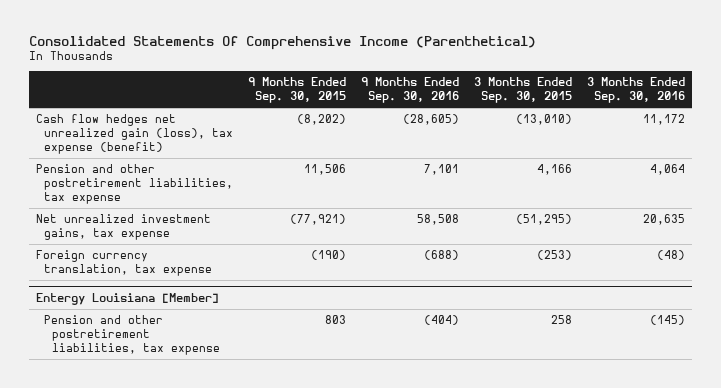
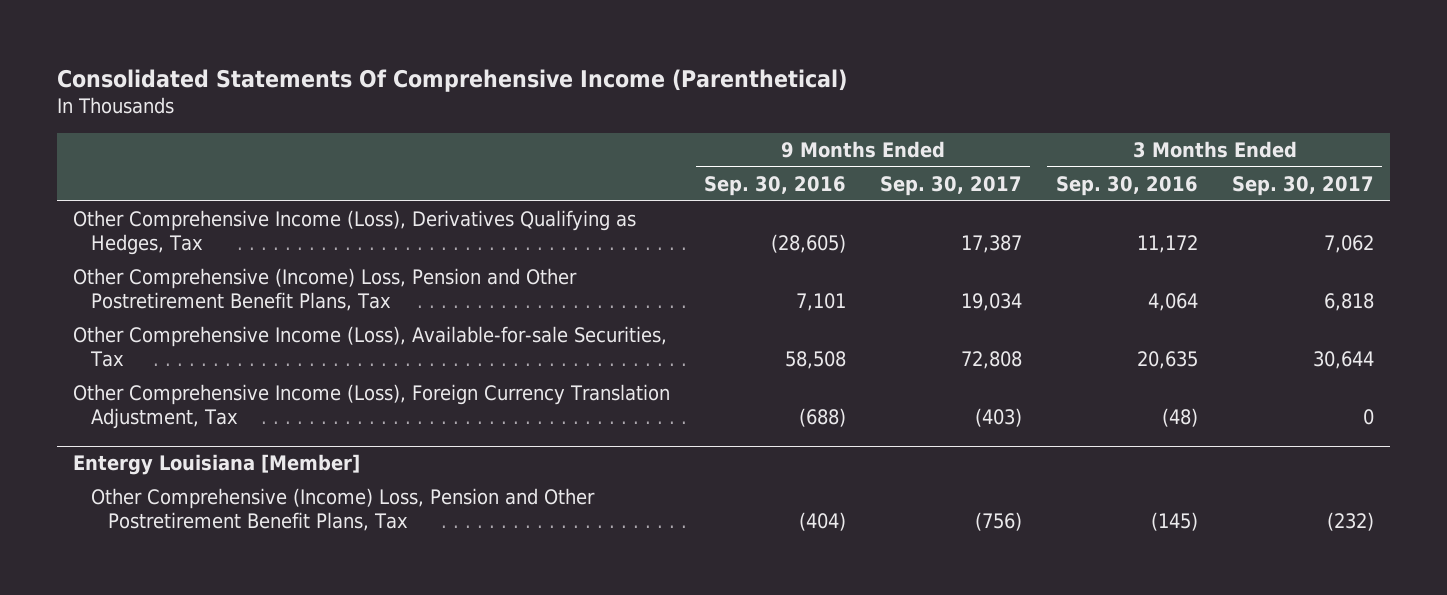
[247,77,346,104] 9 Months Ended Sep. 30, 2015 -> none
[473,77,572,104] 3 Months Ended Sep. 30, 2015 -> none
none -> [879,176,1022,197] Sep. 30, 2017
none -> [1231,176,1374,197] Sep. 30, 2017
[35,114,234,154] Cash flow hedges net unrealized gain (loss), tax expense (benefit) -> [73,210,637,256] Other Comprehensive Income (Loss), Derivatives Qualifying as Hedges, Tax
[35,164,234,204] Pension and other postretirement liabilities, tax expense -> [73,268,578,312] Other Comprehensive (Income) Loss, Pension and Other Postretirement Benefit Plans, Tax
[35,214,211,241] Net unrealized investment gains, tax expense -> [73,326,668,368] Other Comprehensive Income (Loss), Available-for-sale Securities, Tax
[35,250,213,277] Foreign currency translation, tax expense -> [73,384,671,430] Other Comprehensive Income (Loss), Foreign Currency Translation Adjustment, Tax
[44,315,221,355] Pension and other postretirement liabilities, tax expense -> [90,488,595,532] Other Comprehensive (Income) Loss, Pension and Other Postretirement Benefit Plans, Tax

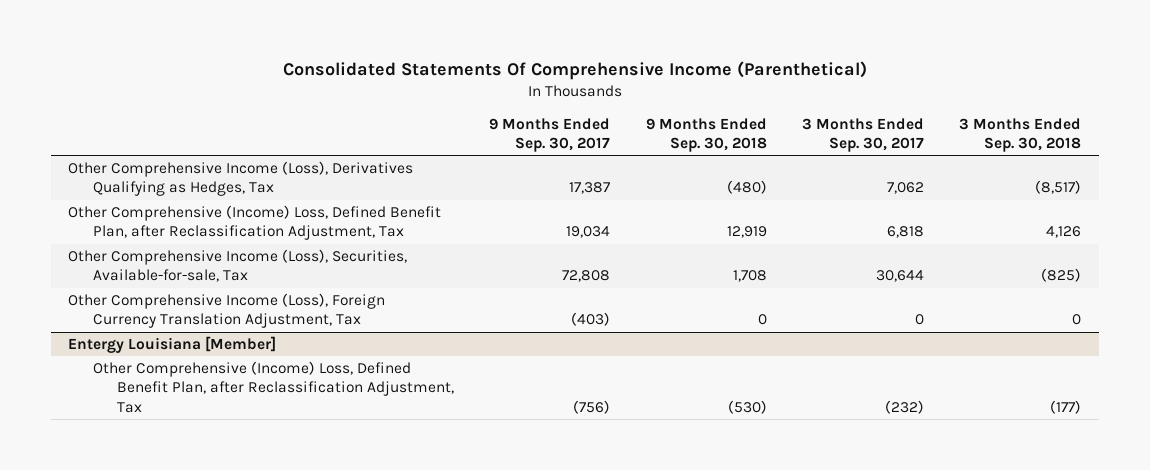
[704,176,847,197] Sep. 30, 2016 -> none
[1055,176,1198,197] Sep. 30, 2016 -> none
none -> [645,117,767,153] 9 Months Ended Sep. 30, 2018
none -> [959,117,1082,153] 3 Months Ended Sep. 30, 2018
[73,268,578,312] Other Comprehensive (Income) Loss, Pension and Other Postretirement Benefit Plans, Tax -> [68,205,442,241] Other Comprehensive (Income) Loss, Defined Benefit Plan, after Reclassification Adjustment, Tax
[73,326,668,368] Other Comprehensive Income (Loss), Available-for-sale Securities, Tax -> [68,249,408,283] Other Comprehensive Income (Loss), Securities, Available-for-sale, Tax
[90,488,595,532] Other Comprehensive (Income) Loss, Pension and Other Postretirement Benefit Plans, Tax -> [92,361,455,413] Other Comprehensive (Income) Loss, Defined Benefit Plan, after Reclassification Adjustment, Tax

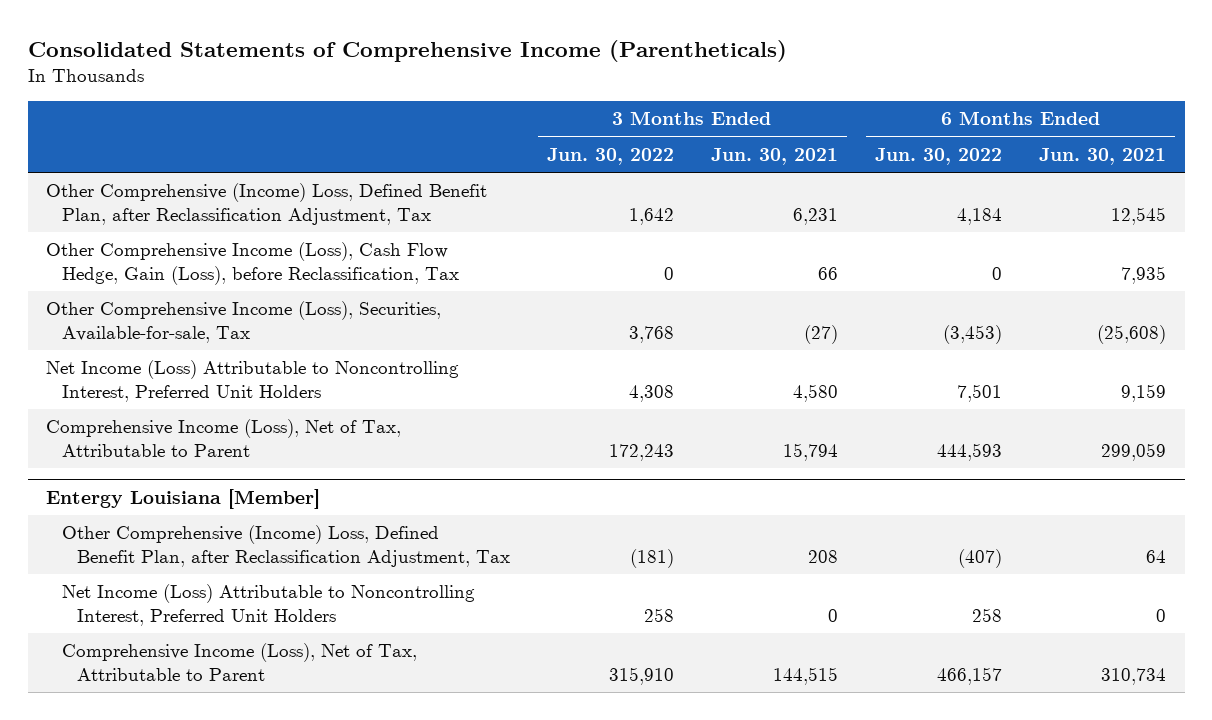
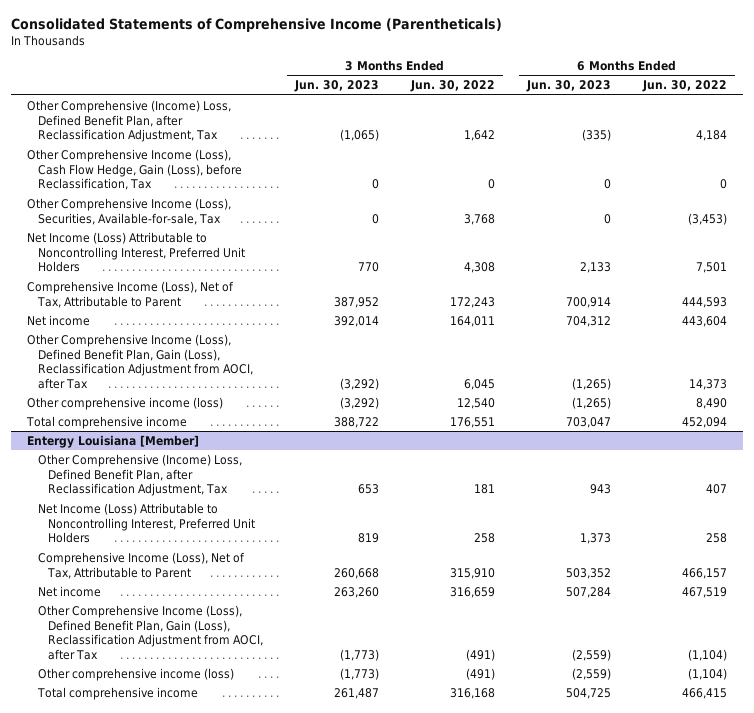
[710,147,838,165] Jun. 30, 2021 -> none
[1039,147,1167,165] Jun. 30, 2021 -> none
none -> [294,80,380,93] Jun. 30, 2023
none -> [525,80,611,93] Jun. 30, 2023
none -> [27,314,91,326] Net income
none -> [27,333,253,390] Other Comprehensive Income (Loss), Defined Benefit Plan, Gain (Loss), Reclassification Adjustment from AOCI, after Tax
none -> [27,396,224,410] Other comprehensive income (loss)
none -> [26,415,188,429] Total comprehensive income
[629,548,674,568] (181) -> [474,484,496,495] 181
[958,548,1003,568] (407) -> [705,484,727,495] 407
none -> [37,585,101,597] Net income
none -> [37,604,264,661] Other Comprehensive Income (Loss), Defined Benefit Plan, Gain (Loss), Reclassification Adjustment from AOCI, after Tax
none -> [37,667,234,681] Other comprehensive income (loss)
none -> [36,686,198,700] Total comprehensive income

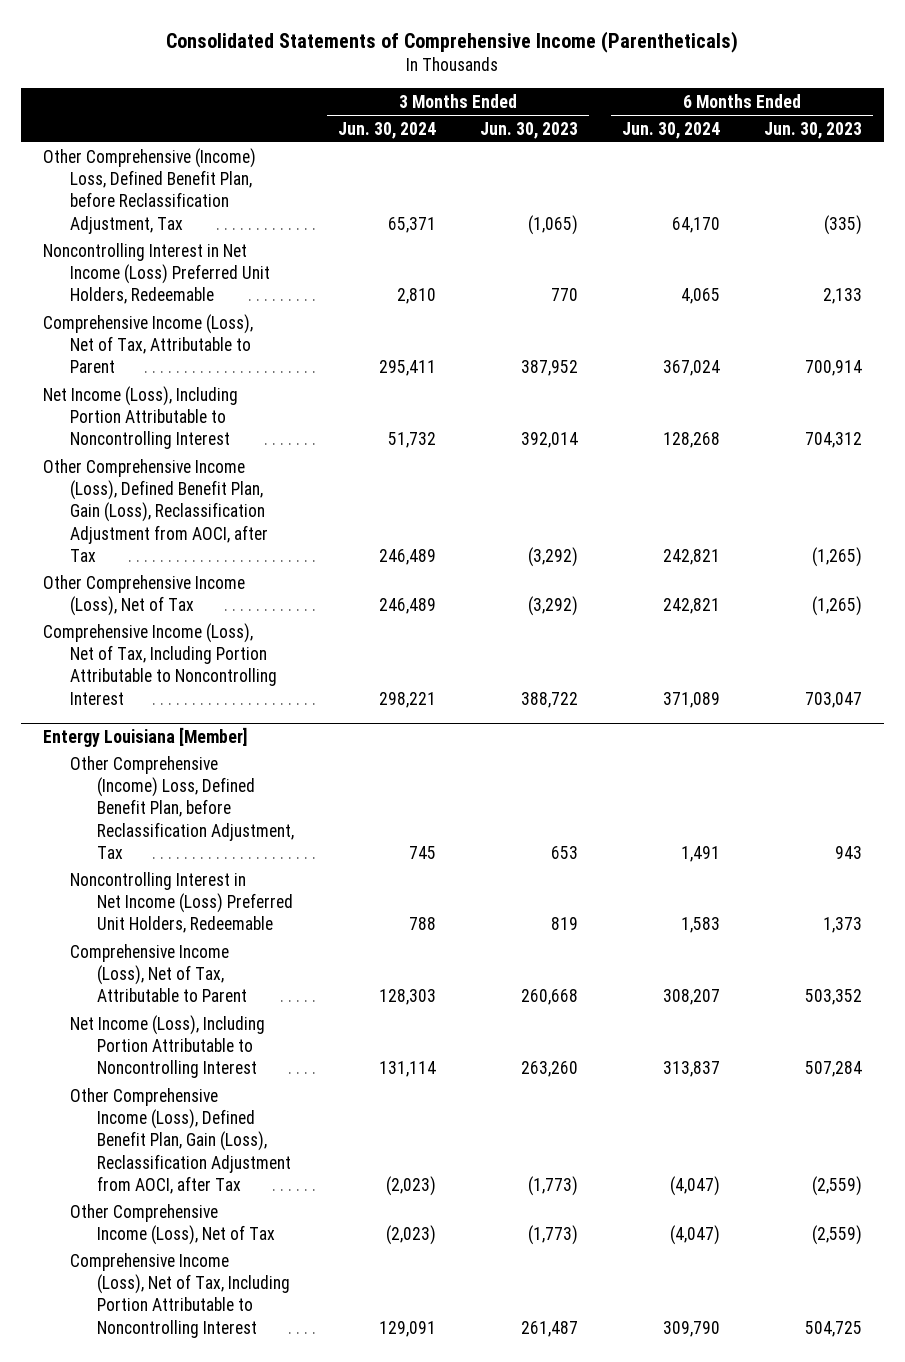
[410,80,496,93] Jun. 30, 2022 -> none
[641,80,727,93] Jun. 30, 2022 -> none
none -> [337,121,436,139] Jun. 30, 2024
none -> [621,121,720,139] Jun. 30, 2024
[27,148,242,191] Other Comprehensive Income (Loss), Cash Flow Hedge, Gain (Loss), before Reclassification, Tax -> none
[27,197,232,225] Other Comprehensive Income (Loss), Securities, Available-for-sale, Tax -> none
[27,99,232,143] Other Comprehensive (Income) Loss, Defined Benefit Plan, after Reclassification Adjustment, Tax -> [42,147,256,234] Other Comprehensive (Income) Loss, Defined Benefit Plan, before Reclassification Adjustment, Tax
[27,231,245,273] Net Income (Loss) Attributable to Noncontrolling Interest, Preferred Unit Holders -> [42,242,270,305] Noncontrolling Interest in Net Income (Loss) Preferred Unit Holders, Redeemable
[27,314,91,326] Net income -> [42,385,238,450] Net Income (Loss), Including Portion Attributable to Noncontrolling Interest
[27,396,224,410] Other comprehensive income (loss) -> [42,574,245,616] Other Comprehensive Income (Loss), Net of Tax
[26,415,188,429] Total comprehensive income -> [42,622,277,705] Comprehensive Income (Loss), Net of Tax, Including Portion Attributable to Noncontrolling Interest
[37,453,242,497] Other Comprehensive (Income) Loss, Defined Benefit Plan, after Reclassification Adjustment, Tax -> [69,755,294,859] Other Comprehensive (Income) Loss, Defined Benefit Plan, before Reclassification Adjustment, Tax
[37,502,256,544] Net Income (Loss) Attributable to Noncontrolling Interest, Preferred Unit Holders -> [69,871,293,934] Noncontrolling Interest in Net Income (Loss) Preferred Unit Holders, Redeemable
[37,585,101,597] Net income -> [69,1014,265,1079] Net Income (Loss), Including Portion Attributable to Noncontrolling Interest
[37,667,234,681] Other comprehensive income (loss) -> [69,1203,275,1245] Other Comprehensive Income (Loss), Net of Tax
[36,686,198,700] Total comprehensive income -> [69,1252,290,1338] Comprehensive Income (Loss), Net of Tax, Including Portion Attributable to Noncontrolling Interest

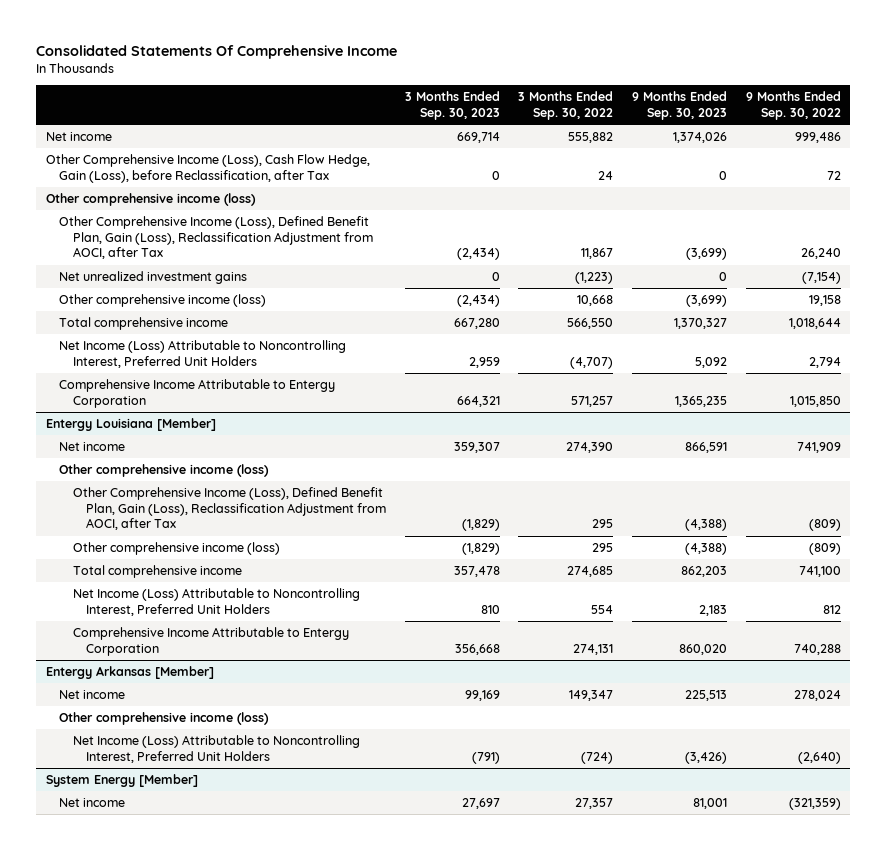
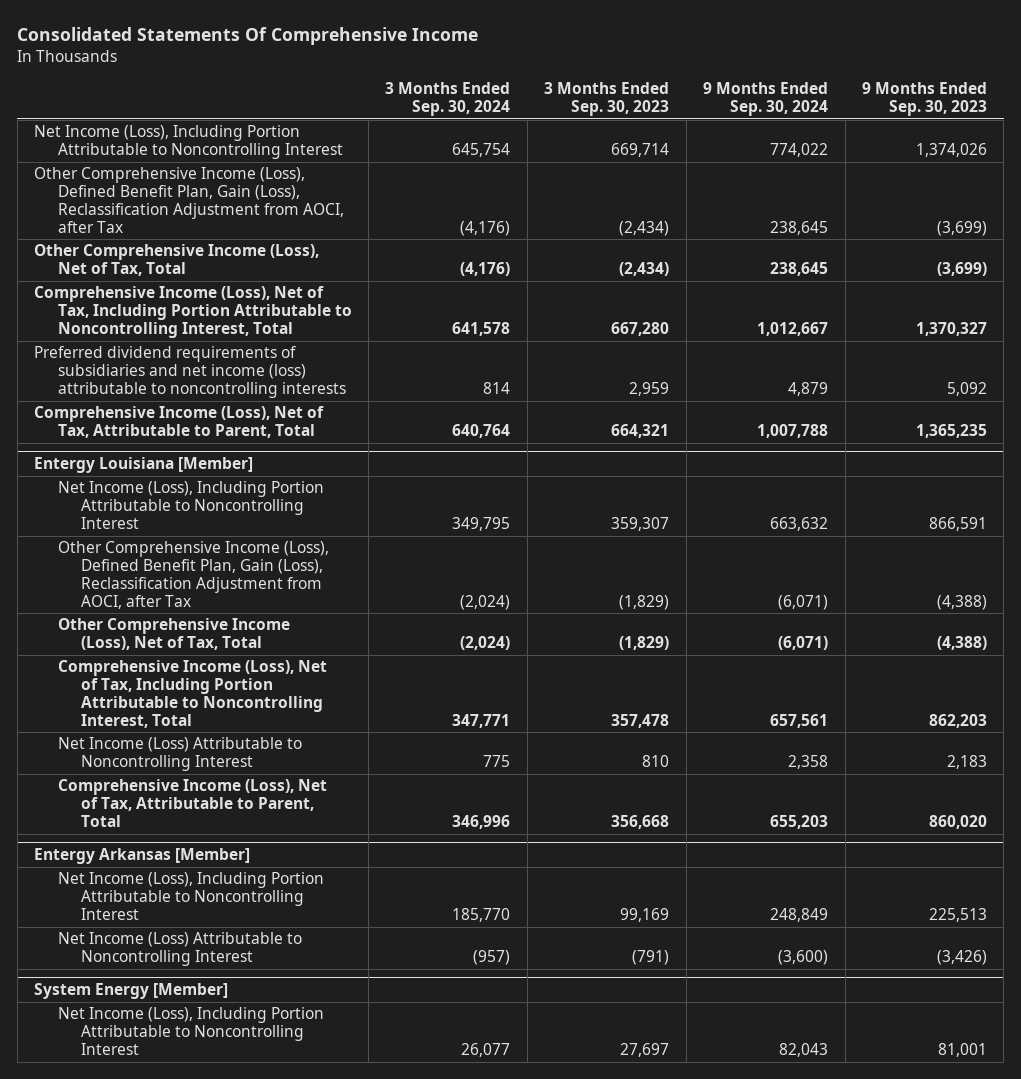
[518,91,614,120] 3 Months Ended Sep. 30, 2022 -> none
[745,91,841,120] 9 Months Ended Sep. 30, 2022 -> none
none -> [385,82,511,117] 3 Months Ended Sep. 30, 2024
none -> [703,82,829,117] 9 Months Ended Sep. 30, 2024
[45,154,370,183] Other Comprehensive Income (Loss), Cash Flow Hedge, Gain (Loss), before Reclassification, after Tax -> none
[45,193,256,207] Other comprehensive income (loss) -> none
[45,132,112,142] Net income -> [34,125,343,160] Net Income (Loss), Including Portion Attributable to Noncontrolling Interest
[59,271,248,285] Net unrealized investment gains -> none
[59,294,267,308] Other comprehensive income (loss) -> [34,244,320,277] Other Comprehensive Income (Loss), Net of Tax, Total
[59,317,229,331] Total comprehensive income -> [34,286,352,339] Comprehensive Income (Loss), Net of Tax, Including Portion Attributable to Noncontrolling Interest, Total
[59,340,347,368] Net Income (Loss) Attributable to Noncontrolling Interest, Preferred Unit Holders -> [34,346,346,399] Preferred dividend requirements of subsidiaries and net income (loss) attributable to noncontrolling interests
[59,379,336,408] Comprehensive Income Attributable to Entergy Corporation -> [34,406,325,439] Comprehensive Income (Loss), Net of Tax, Attributable to Parent, Total
[59,464,270,478] Other comprehensive income (loss) -> none
[59,442,126,452] Net income -> [57,481,324,530] Net Income (Loss), Including Portion Attributable to Noncontrolling Interest
[72,542,280,556] Other comprehensive income (loss) -> [57,618,290,651] Other Comprehensive Income (Loss), Net of Tax, Total
[72,565,242,579] Total comprehensive income -> [57,660,327,729] Comprehensive Income (Loss), Net of Tax, Including Portion Attributable to Noncontrolling Interest, Total
[72,588,360,616] Net Income (Loss) Attributable to Noncontrolling Interest, Preferred Unit Holders -> [57,737,302,772] Net Income (Loss) Attributable to Noncontrolling Interest
[72,627,349,656] Comprehensive Income Attributable to Entergy Corporation -> [57,779,327,828] Comprehensive Income (Loss), Net of Tax, Attributable to Parent, Total
[59,712,270,726] Other comprehensive income (loss) -> none
[59,690,126,700] Net income -> [57,872,324,921] Net Income (Loss), Including Portion Attributable to Noncontrolling Interest
[72,735,360,763] Net Income (Loss) Attributable to Noncontrolling Interest, Preferred Unit Holders -> [57,932,302,967] Net Income (Loss) Attributable to Noncontrolling Interest
[59,798,126,808] Net income -> [57,1007,324,1056] Net Income (Loss), Including Portion Attributable to Noncontrolling Interest

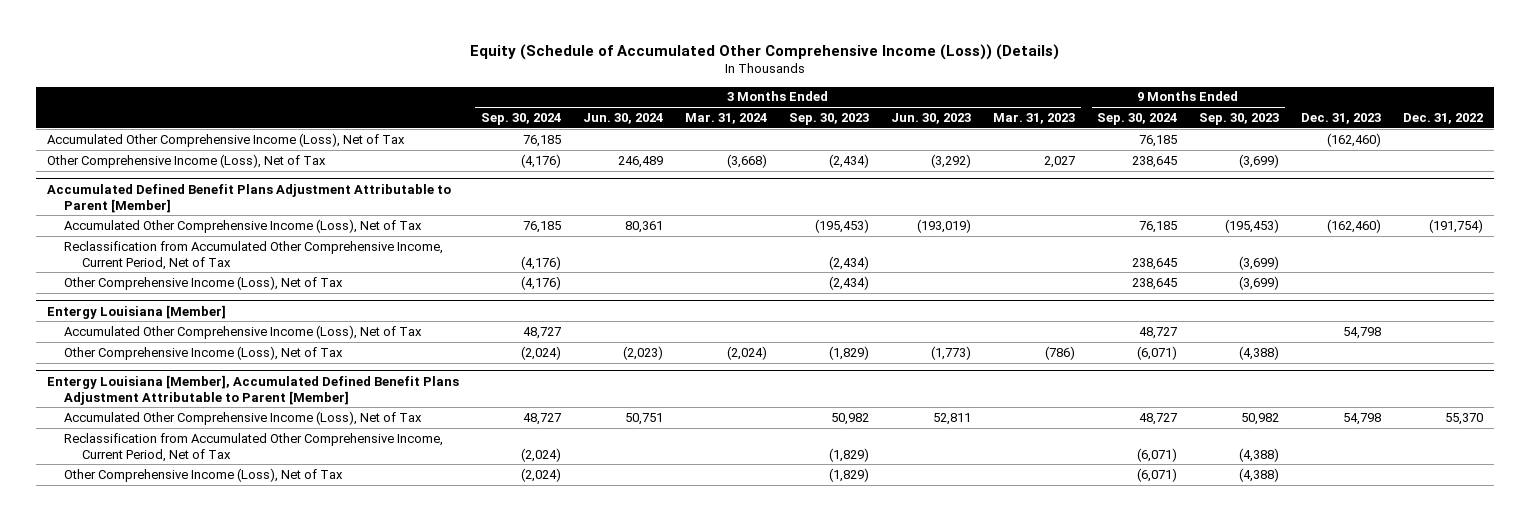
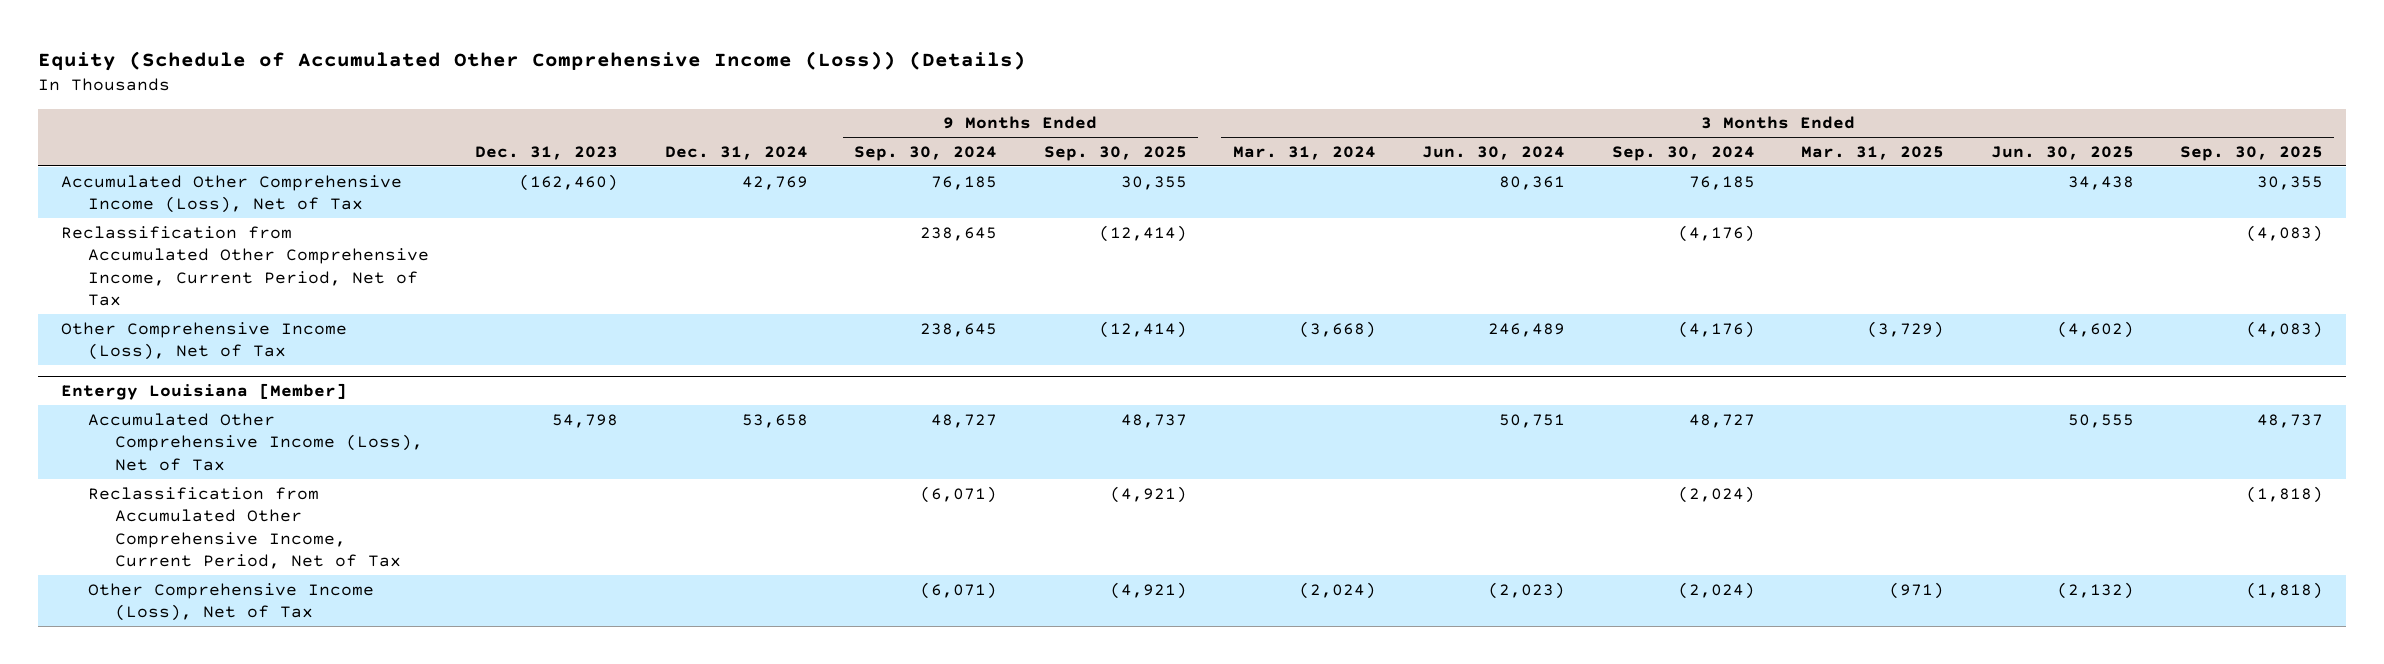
[788,112,869,125] Sep. 30, 2023 -> none
[891,112,972,124] Jun. 30, 2023 -> none
[993,112,1076,124] Mar. 31, 2023 -> none
[1199,112,1280,125] Sep. 30, 2023 -> none
[1403,112,1484,124] Dec. 31, 2022 -> none
none -> [664,145,808,160] Dec. 31, 2024
none -> [1043,145,1187,161] Sep. 30, 2025
none -> [1801,145,1945,160] Mar. 31, 2025
none -> [1990,145,2134,160] Jun. 30, 2025
none -> [2179,145,2323,161] Sep. 30, 2025
[46,132,405,147] Accumulated Other Comprehensive Income (Loss), Net of Tax -> none
[46,183,451,213] Accumulated Defined Benefit Plans Adjustment Attributable to Parent [Member] -> none
[64,275,344,290] Other Comprehensive Income (Loss), Net of Tax -> none
[46,153,326,168] Other Comprehensive Income (Loss), Net of Tax -> [60,321,347,361] Other Comprehensive Income (Loss), Net of Tax
[64,324,423,339] Accumulated Other Comprehensive Income (Loss), Net of Tax -> none
[46,374,459,405] Entergy Louisiana [Member], Accumulated Defined Benefit Plans Adjustment Attributable to Parent [Member] -> none
[64,467,344,482] Other Comprehensive Income (Loss), Net of Tax -> none
[64,345,344,360] Other Comprehensive Income (Loss), Net of Tax -> [87,582,374,622] Other Comprehensive Income (Loss), Net of Tax

